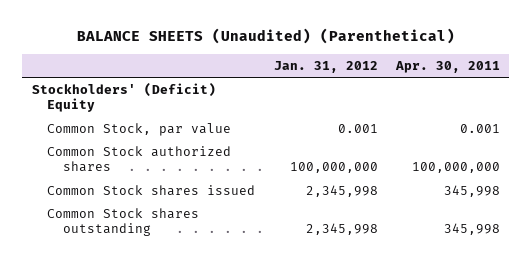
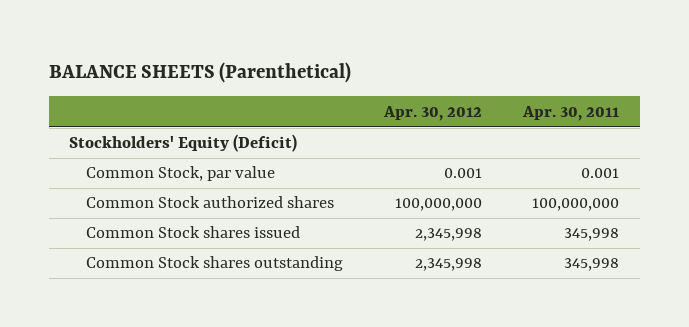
[76,28,455,45] BALANCE SHEETS (Unaudited) (Parenthetical) -> [48,61,351,83] BALANCE SHEETS (Parenthetical)
[273,60,378,73] Jan. 31, 2012 -> none
none -> [383,105,483,121] Apr. 30, 2012
[31,82,216,113] Stockholders' (Deficit) Equity -> [69,134,298,153] Stockholders' Equity (Deficit)

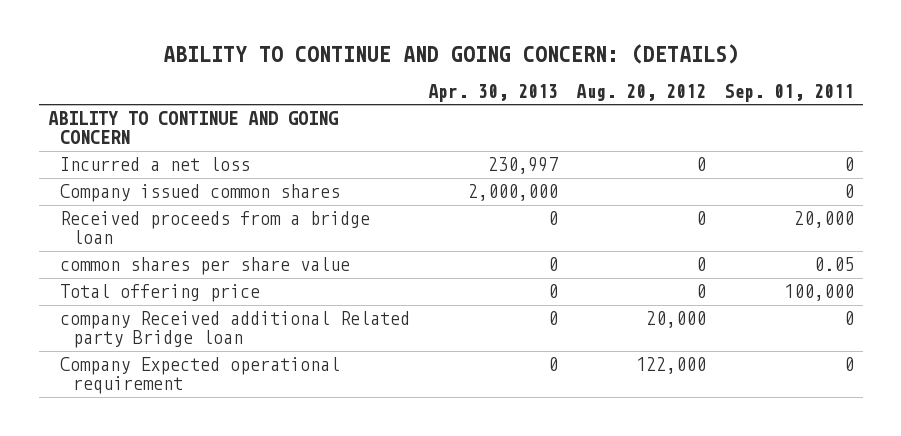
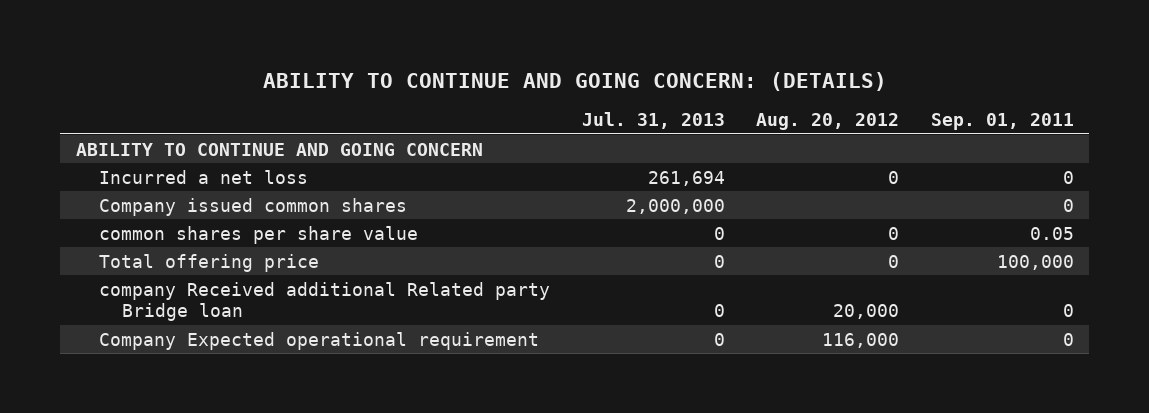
[428,83,559,102] Apr. 30, 2013 -> none
none -> [581,112,725,130] Jul. 31, 2013
[60,211,371,245] Received proceeds from a bridge loan -> none
[636,357,707,375] 122,000 -> [822,332,900,348] 116,000

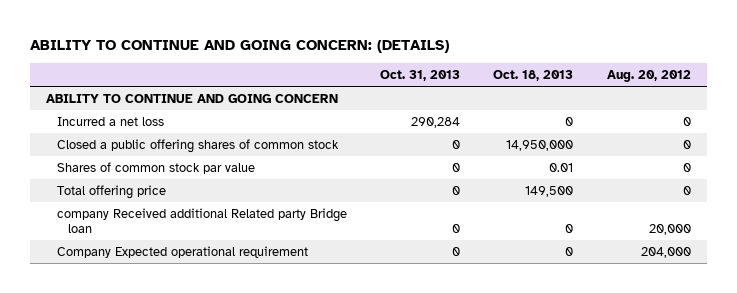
[581,112,725,130] Jul. 31, 2013 -> none
[930,113,1074,131] Sep. 01, 2011 -> none
none -> [380,70,461,82] Oct. 31, 2013
none -> [493,70,574,82] Oct. 18, 2013
[99,197,408,216] Company issued common shares -> none
[99,225,419,244] common shares per share value -> none
none -> [56,139,339,154] Closed a public offering shares of common stock
none -> [56,162,255,175] Shares of common stock par value
[822,332,900,348] 116,000 -> [640,247,691,259] 204,000

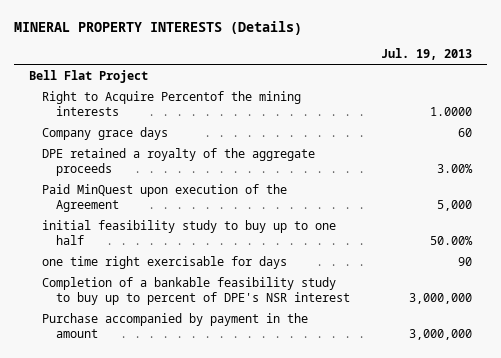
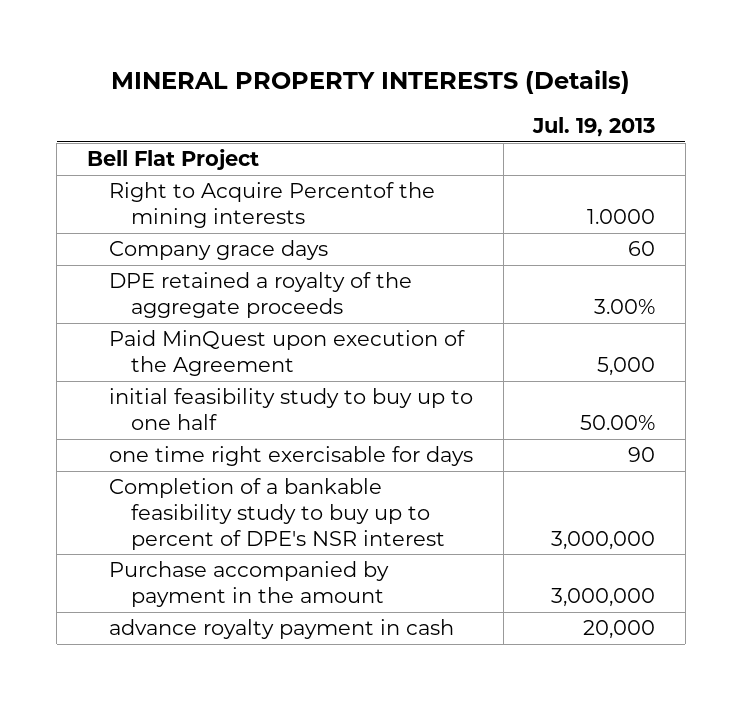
none -> [109,619,455,640] advance royalty payment in cash

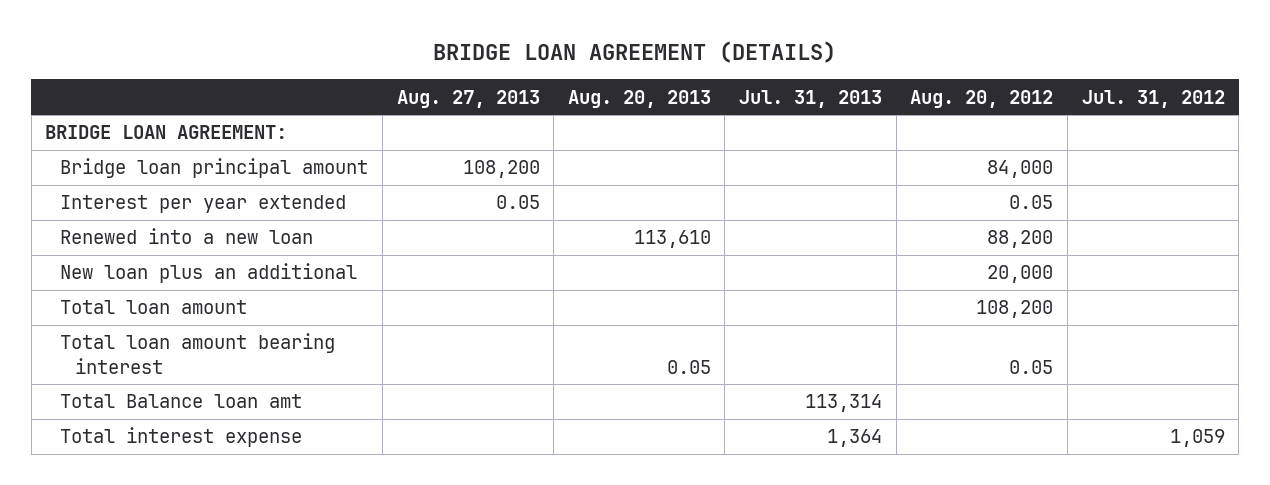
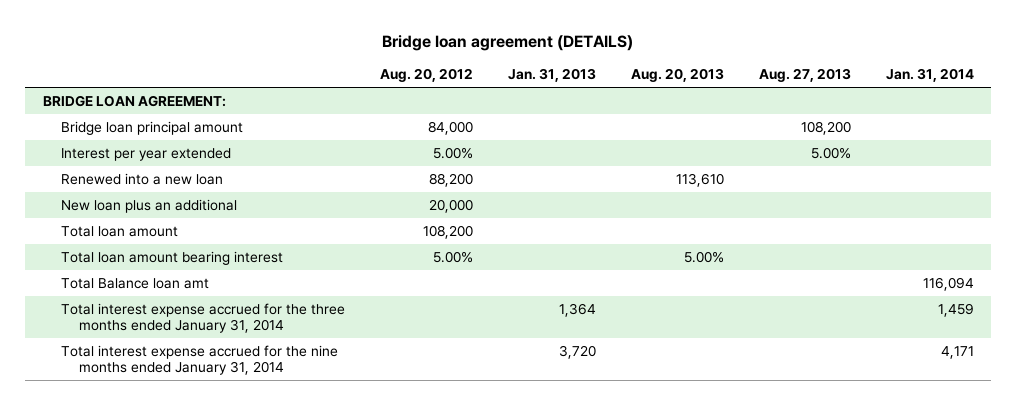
[433,41,837,64] BRIDGE LOAN AGREEMENT (DETAILS) -> [382,35,634,52] Bridge loan agreement (DETAILS)
[739,89,883,108] Jul. 31, 2013 -> none
[1081,89,1225,108] Jul. 31, 2012 -> none
none -> [507,68,596,83] Jan. 31, 2013
none -> [885,68,974,83] Jan. 31, 2014
[495,195,540,210] 0.05 -> [810,146,851,159] 5.00%
[1009,195,1054,210] 0.05 -> [432,146,473,159] 5.00%
[666,359,711,374] 0.05 -> [683,250,724,263] 5.00%
[1009,359,1054,374] 0.05 -> [432,250,473,263] 5.00%
[60,427,303,448] Total interest expense -> none
none -> [60,302,345,334] Total interest expense accrued for the three months ended January 31, 2014
none -> [60,344,338,376] Total interest expense accrued for the nine months ended January 31, 2014

